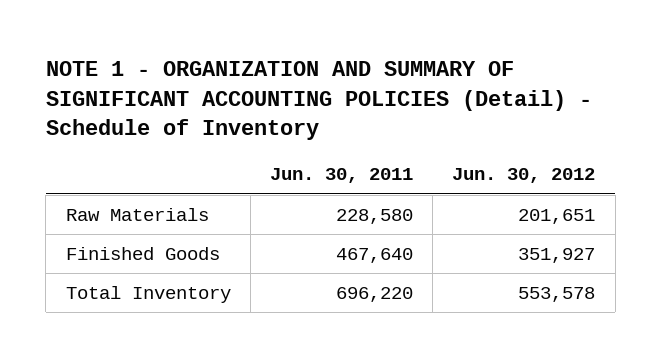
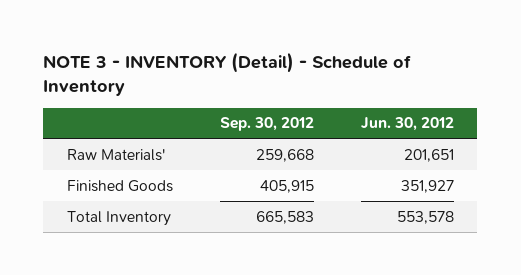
[45,60,592,141] NOTE 1 - ORGANIZATION AND SUMMARY OF SIGNIFICANT ACCOUNTING POLICIES (Detail) - Schedule of Inventory -> [43,51,412,96] NOTE 3 - INVENTORY (Detail) - Schedule of Inventory
[269,168,413,184] Jun. 30, 2011 -> none
none -> [219,117,314,132] Sep. 30, 2012
[65,207,209,221] Raw Materials -> [66,148,165,161] Raw Materials'

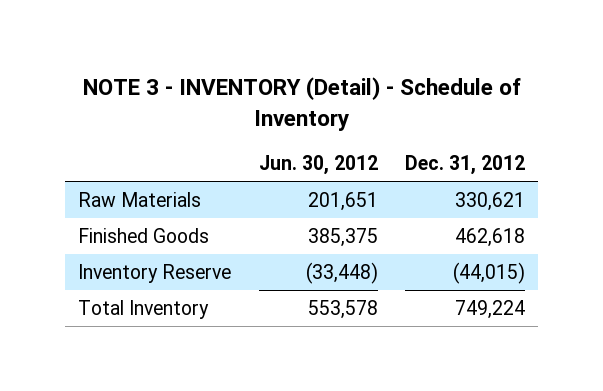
[219,117,314,132] Sep. 30, 2012 -> none
none -> [404,155,525,176] Dec. 31, 2012
[66,148,165,161] Raw Materials' -> [78,191,202,207] Raw Materials
[400,179,454,193] 351,927 -> [307,227,378,247] 385,375
none -> [78,263,232,283] Inventory Reserve

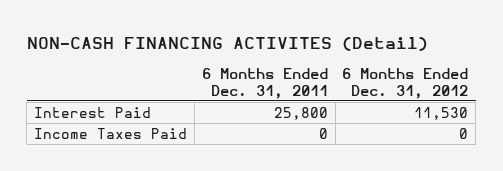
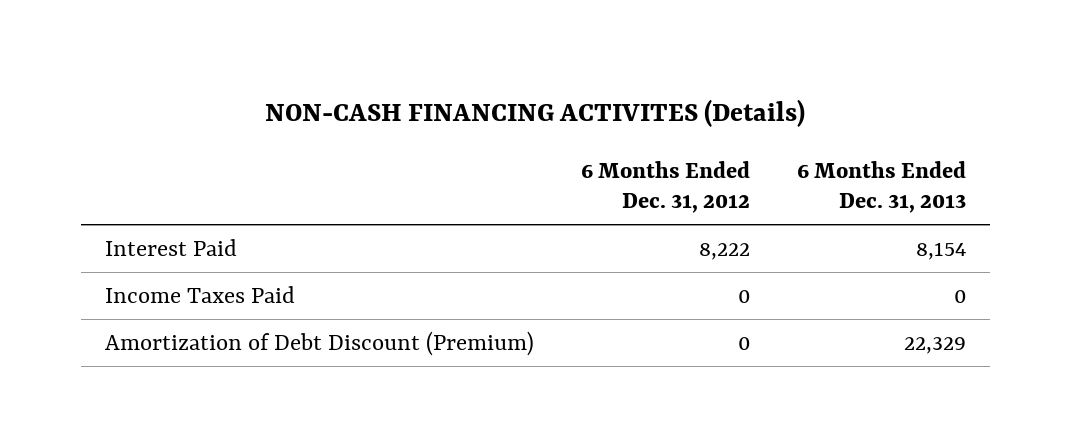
[26,36,428,51] NON-CASH FINANCING ACTIVITES (Detail) -> [265,99,806,128] NON-CASH FINANCING ACTIVITES (Details)
[201,67,328,99] 6 Months Ended Dec. 31, 2011 -> none
none -> [797,160,967,213] 6 Months Ended Dec. 31, 2013
[414,106,469,120] 11,530 -> [698,243,750,261] 8,222
none -> [104,331,534,357] Amortization of Debt Discount (Premium)

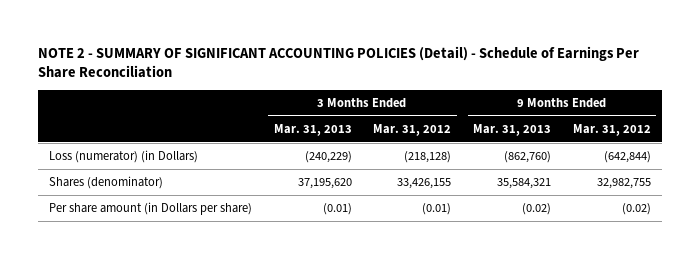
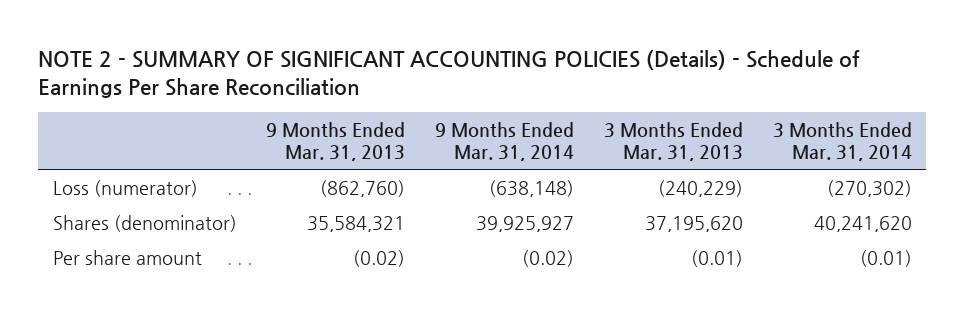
[38,45,640,79] NOTE 2 - SUMMARY OF SIGNIFICANT ACCOUNTING POLICIES (Detail) - Schedule of Earnings Per Share Reconciliation -> [37,49,860,98] NOTE 2 - SUMMARY OF SIGNIFICANT ACCOUNTING POLICIES (Details) - Schedule of Earnings Per Share Reconciliation
[373,123,452,136] Mar. 31, 2012 -> none
[572,123,651,136] Mar. 31, 2012 -> none
none -> [435,121,575,162] 9 Months Ended Mar. 31, 2014
none -> [772,121,912,162] 3 Months Ended Mar. 31, 2014
[48,150,198,164] Loss (numerator) (in Dollars) -> [52,179,198,197] Loss (numerator)
[48,202,252,216] Per share amount (in Dollars per share) -> [52,249,202,265] Per share amount

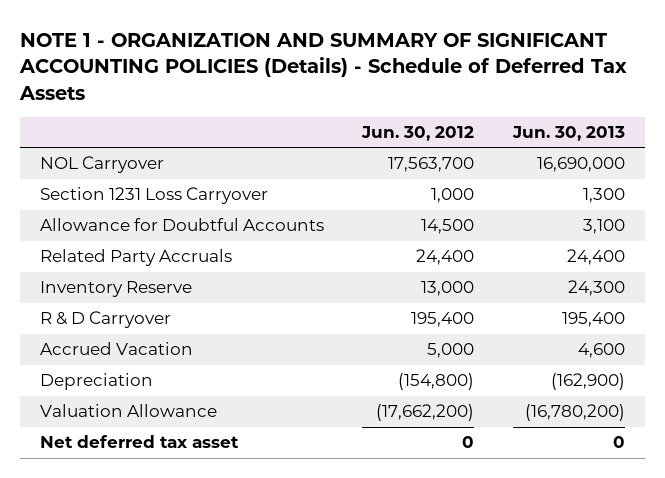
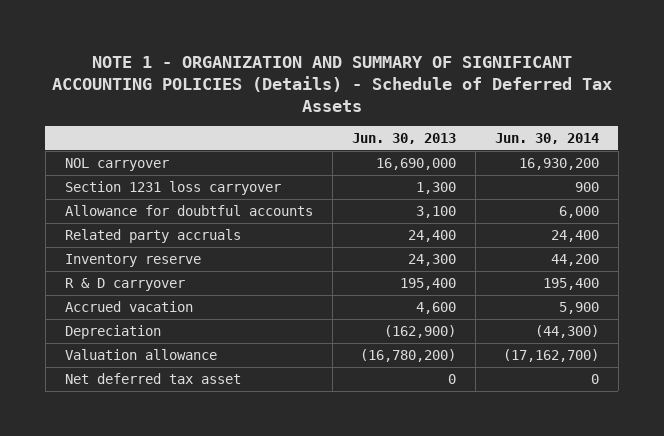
[361,126,475,142] Jun. 30, 2012 -> none
none -> [494,132,599,144] Jun. 30, 2014
[39,156,164,174] NOL Carryover -> [64,158,169,172] NOL carryover
[39,187,268,205] Section 1231 Loss Carryover -> [64,181,281,196] Section 1231 loss carryover
[39,218,324,232] Allowance for Doubtful Accounts -> [64,205,313,217] Allowance for doubtful accounts
[39,249,232,267] Related Party Accruals -> [64,229,241,244] Related party accruals
[39,281,192,298] Inventory Reserve -> [64,254,201,268] Inventory reserve
[39,311,171,329] R & D Carryover -> [64,278,185,292] R & D carryover
[39,342,193,356] Accrued Vacation -> [64,301,193,313] Accrued vacation
[39,404,217,418] Valuation Allowance -> [64,349,217,361] Valuation allowance

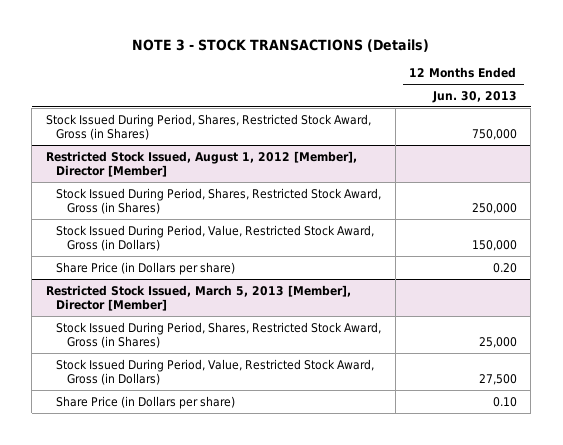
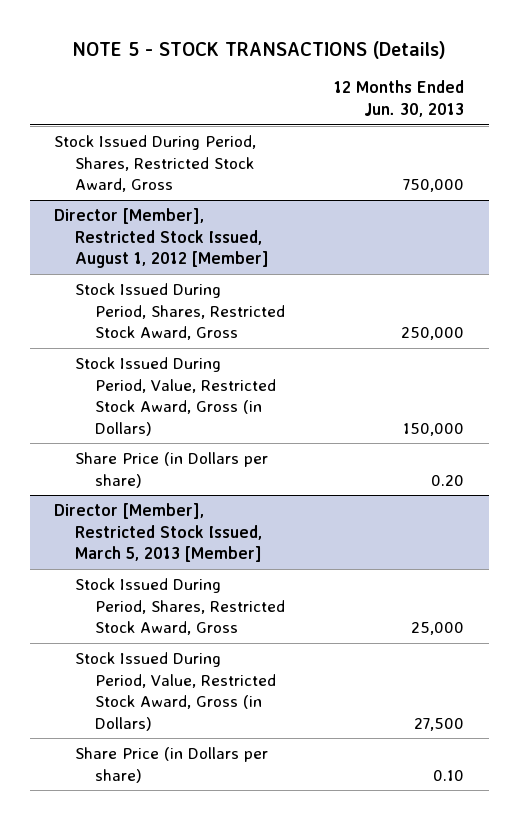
[132,38,430,52] NOTE 3 - STOCK TRANSACTIONS (Details) -> [72,40,447,59] NOTE 5 - STOCK TRANSACTIONS (Details)
[46,113,372,140] Stock Issued During Period, Shares, Restricted Stock Award, Gross (in Shares) -> [54,134,257,193] Stock Issued During Period, Shares, Restricted Stock Award, Gross
[46,150,358,177] Restricted Stock Issued, August 1, 2012 [Member], Director [Member] -> [54,207,269,269] Director [Member], Restricted Stock Issued, August 1, 2012 [Member]
[56,187,382,214] Stock Issued During Period, Shares, Restricted Stock Award, Gross (in Shares) -> [74,282,285,341] Stock Issued During Period, Shares, Restricted Stock Award, Gross
[46,284,352,311] Restricted Stock Issued, March 5, 2013 [Member], Director [Member] -> [54,502,262,563] Director [Member], Restricted Stock Issued, March 5, 2013 [Member]
[56,321,382,348] Stock Issued During Period, Shares, Restricted Stock Award, Gross (in Shares) -> [74,577,285,636] Stock Issued During Period, Shares, Restricted Stock Award, Gross

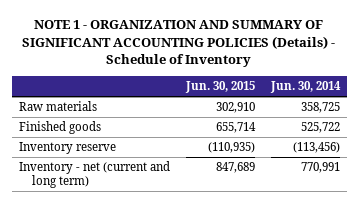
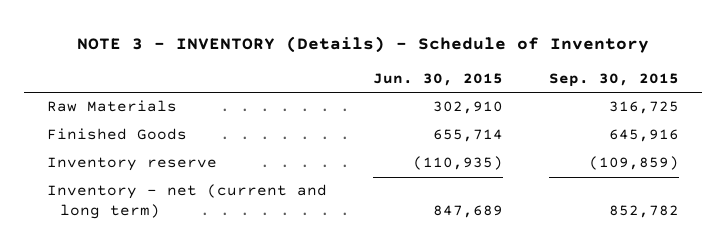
[22,20,336,68] NOTE 1 - ORGANIZATION AND SUMMARY OF SIGNIFICANT ACCOUNTING POLICIES (Details) - Schedule of Inventory -> [77,36,650,54] NOTE 3 - INVENTORY (Details) - Schedule of Inventory
[269,81,341,94] Jun. 30, 2014 -> none
none -> [549,73,680,88] Sep. 30, 2015
[19,101,98,112] Raw materials -> [47,100,178,113] Raw Materials
[19,121,102,135] Finished goods -> [47,128,188,141] Finished Goods

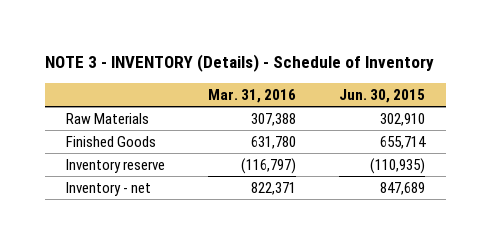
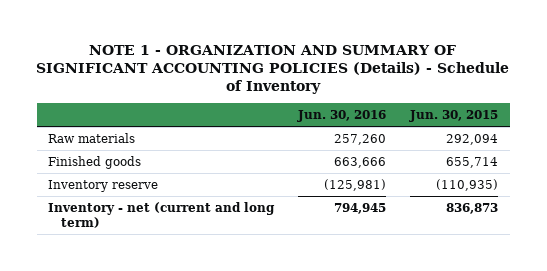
[44,53,434,72] NOTE 3 - INVENTORY (Details) - Schedule of Inventory -> [36,44,510,95] NOTE 1 - ORGANIZATION AND SUMMARY OF SIGNIFICANT ACCOUNTING POLICIES (Details) - Schedule of Inventory
[208,88,297,103] Mar. 31, 2016 -> none
none -> [297,110,387,123] Jun. 30, 2016
[66,112,150,124] Raw Materials -> [48,132,136,143] Raw materials
[379,112,425,126] 302,910 -> [446,133,499,145] 292,094
[66,135,157,147] Finished Goods -> [48,155,142,169] Finished goods
[66,181,152,196] Inventory - net -> none
none -> [48,201,276,228] Inventory - net (current and long term)

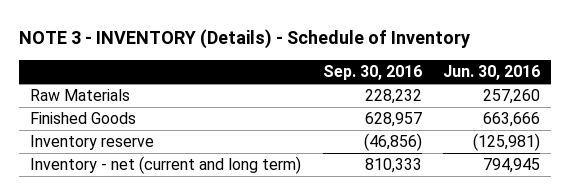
[36,44,510,95] NOTE 1 - ORGANIZATION AND SUMMARY OF SIGNIFICANT ACCOUNTING POLICIES (Details) - Schedule of Inventory -> [19,28,471,49] NOTE 3 - INVENTORY (Details) - Schedule of Inventory
[409,110,499,123] Jun. 30, 2015 -> none
none -> [322,65,422,81] Sep. 30, 2016
[48,132,136,143] Raw materials -> [30,89,131,102] Raw Materials
[48,155,142,169] Finished goods -> [30,112,137,125] Finished Goods

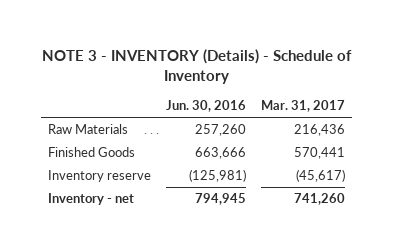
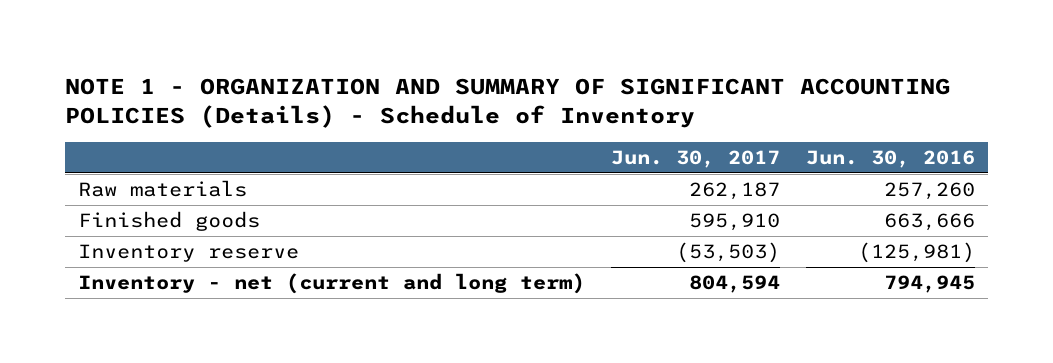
[41,49,352,84] NOTE 3 - INVENTORY (Details) - Schedule of Inventory -> [64,77,950,128] NOTE 1 - ORGANIZATION AND SUMMARY OF SIGNIFICANT ACCOUNTING POLICIES (Details) - Schedule of Inventory
[260,100,345,113] Mar. 31, 2017 -> none
none -> [610,149,780,168] Jun. 30, 2017
[48,124,129,135] Raw Materials -> [77,180,247,198] Raw materials
[48,147,136,158] Finished Goods -> [77,211,260,232] Finished goods
[48,193,135,206] Inventory - net -> [77,273,585,295] Inventory - net (current and long term)

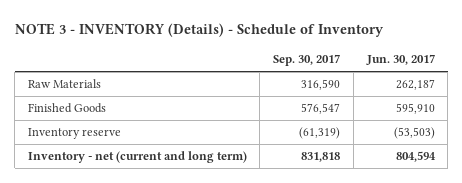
[64,77,950,128] NOTE 1 - ORGANIZATION AND SUMMARY OF SIGNIFICANT ACCOUNTING POLICIES (Details) - Schedule of Inventory -> [14,23,384,38] NOTE 3 - INVENTORY (Details) - Schedule of Inventory
[805,149,975,168] Jun. 30, 2016 -> none
none -> [273,54,341,67] Sep. 30, 2017
[77,180,247,198] Raw materials -> [27,79,101,89] Raw Materials
[77,211,260,232] Finished goods -> [27,103,106,114] Finished Goods

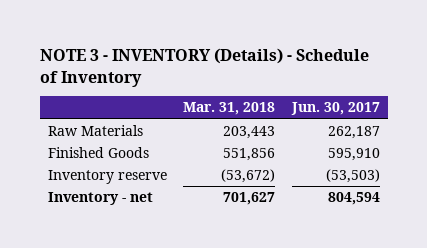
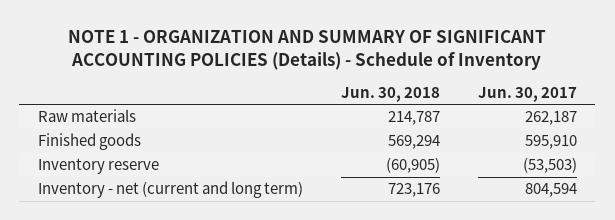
[39,48,369,87] NOTE 3 - INVENTORY (Details) - Schedule of Inventory -> [68,29,547,70] NOTE 1 - ORGANIZATION AND SUMMARY OF SIGNIFICANT ACCOUNTING POLICIES (Details) - Schedule of Inventory
[183,102,276,116] Mar. 31, 2018 -> none
none -> [340,87,440,103] Jun. 30, 2018
[47,125,143,137] Raw Materials -> [38,109,137,123] Raw materials
[47,147,149,159] Finished Goods -> [38,133,142,151] Finished goods
[47,192,153,206] Inventory - net -> [38,181,304,199] Inventory - net (current and long term)

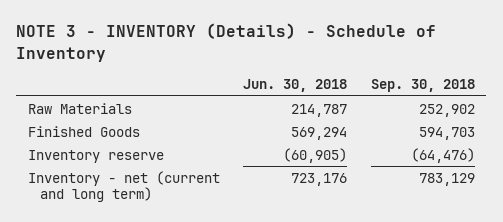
[68,29,547,70] NOTE 1 - ORGANIZATION AND SUMMARY OF SIGNIFICANT ACCOUNTING POLICIES (Details) - Schedule of Inventory -> [16,23,437,62] NOTE 3 - INVENTORY (Details) - Schedule of Inventory
[477,87,577,103] Jun. 30, 2017 -> none
none -> [370,78,475,92] Sep. 30, 2018
[38,109,137,123] Raw materials -> [27,102,132,114] Raw Materials
[38,133,142,151] Finished goods -> [27,125,140,137] Finished Goods

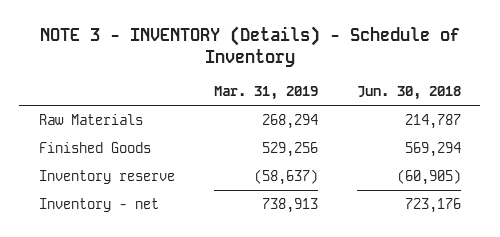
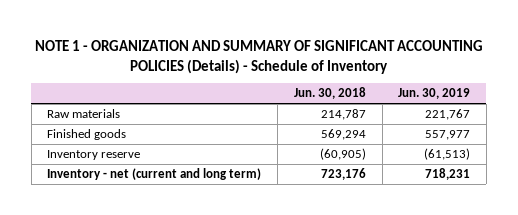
[39,26,460,68] NOTE 3 - INVENTORY (Details) - Schedule of Inventory -> [34,39,483,74] NOTE 1 - ORGANIZATION AND SUMMARY OF SIGNIFICANT ACCOUNTING POLICIES (Details) - Schedule of Inventory
[213,86,318,101] Mar. 31, 2019 -> none
none -> [398,88,471,100] Jun. 30, 2019
[38,113,143,125] Raw Materials -> [47,109,121,119] Raw materials
[38,141,151,153] Finished Goods -> [47,129,127,141] Finished goods
[38,197,159,212] Inventory - net -> [47,168,262,181] Inventory - net (current and long term)

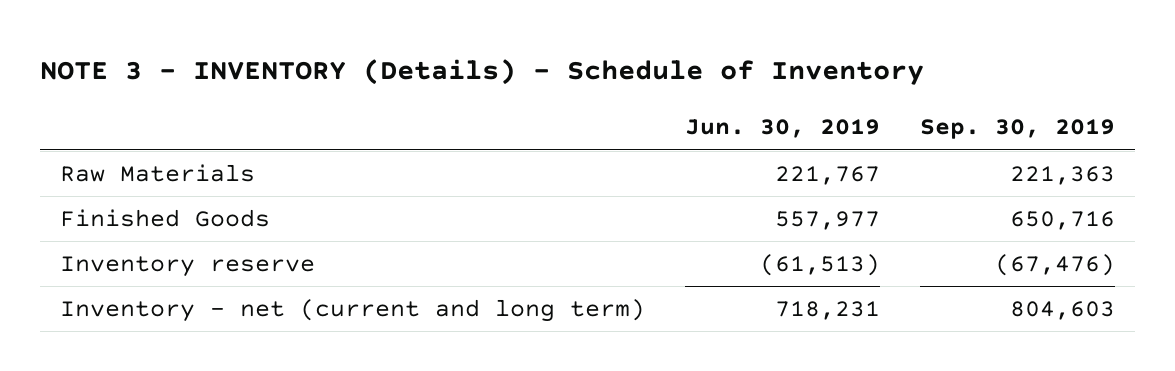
[34,39,483,74] NOTE 1 - ORGANIZATION AND SUMMARY OF SIGNIFICANT ACCOUNTING POLICIES (Details) - Schedule of Inventory -> [40,59,925,86] NOTE 3 - INVENTORY (Details) - Schedule of Inventory
[293,87,366,100] Jun. 30, 2018 -> none
none -> [919,119,1115,140] Sep. 30, 2019
[47,109,121,119] Raw materials -> [60,164,256,183] Raw Materials
[47,129,127,141] Finished goods -> [60,209,271,228] Finished Goods

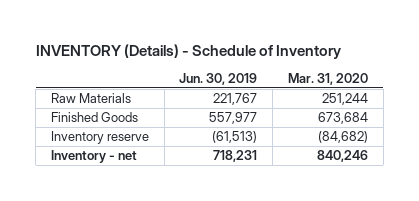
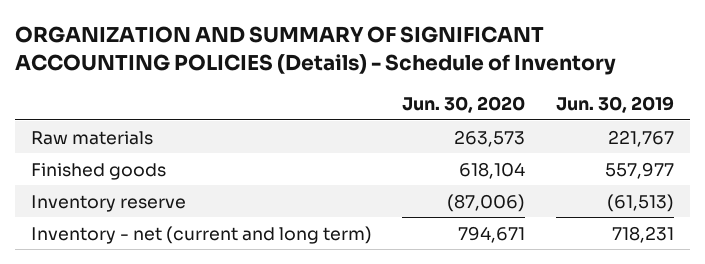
[35,44,341,60] INVENTORY (Details) - Schedule of Inventory -> [15,26,617,75] ORGANIZATION AND SUMMARY OF SIGNIFICANT ACCOUNTING POLICIES (Details) - Schedule of Inventory
[287,73,368,86] Mar. 31, 2020 -> none
none -> [402,95,526,113] Jun. 30, 2020
[50,93,131,104] Raw Materials -> [30,130,153,145] Raw materials
[50,112,138,123] Finished Goods -> [30,162,166,180] Finished goods
[50,150,137,164] Inventory - net -> [30,225,372,244] Inventory - net (current and long term)

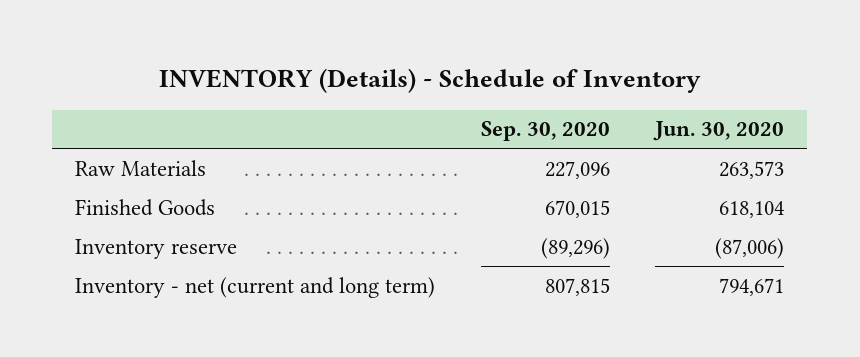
[15,26,617,75] ORGANIZATION AND SUMMARY OF SIGNIFICANT ACCOUNTING POLICIES (Details) - Schedule of Inventory -> [158,68,701,94] INVENTORY (Details) - Schedule of Inventory
[556,95,675,113] Jun. 30, 2019 -> none
none -> [480,121,610,142] Sep. 30, 2020
[30,130,153,145] Raw materials -> [75,159,207,176] Raw Materials
[30,162,166,180] Finished goods -> [75,198,216,216] Finished Goods

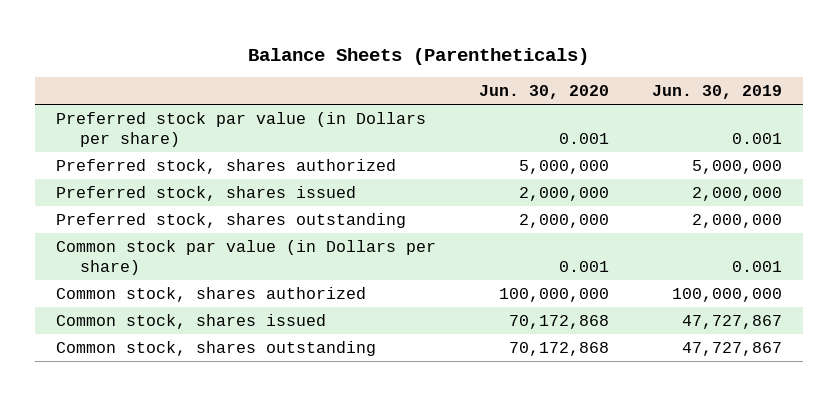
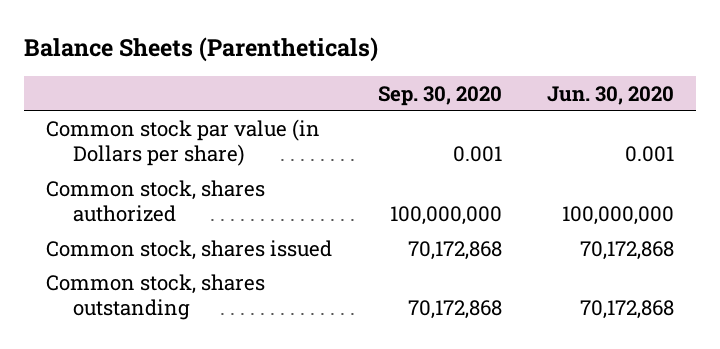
[651,85,782,100] Jun. 30, 2019 -> none
none -> [377,85,502,106] Sep. 30, 2020
[56,112,427,147] Preferred stock par value (in Dollars per share) -> none
[56,159,397,175] Preferred stock, shares authorized -> none
[56,186,357,202] Preferred stock, shares issued -> none
[56,213,407,229] Preferred stock, shares outstanding -> none

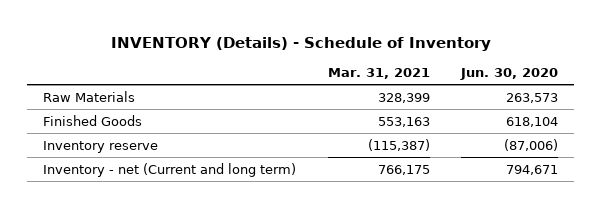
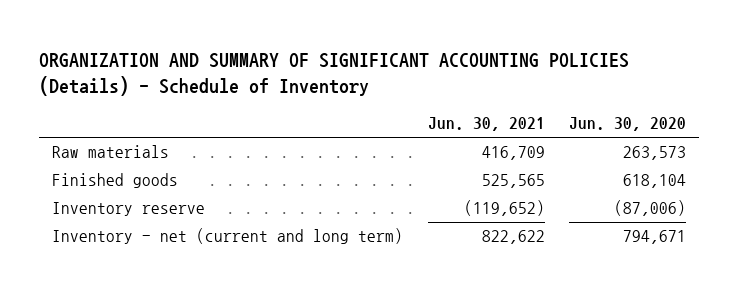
[110,36,491,51] INVENTORY (Details) - Schedule of Inventory -> [39,52,630,96] ORGANIZATION AND SUMMARY OF SIGNIFICANT ACCOUNTING POLICIES (Details) - Schedule of Inventory
[327,68,430,80] Mar. 31, 2021 -> none
none -> [427,117,545,132] Jun. 30, 2021
[43,90,136,102] Raw Materials -> [51,145,169,159] Raw materials
[43,114,143,126] Finished Goods -> [51,173,178,189] Finished goods
[43,162,297,177] Inventory - net (Current and long term) -> [51,228,403,245] Inventory - net (current and long term)

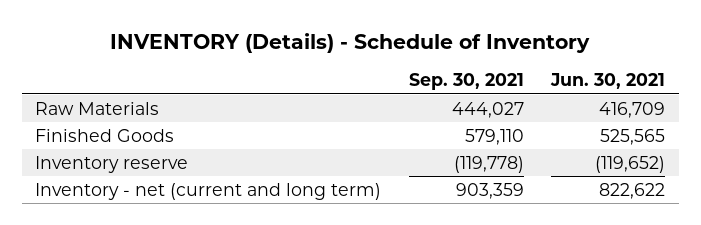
[39,52,630,96] ORGANIZATION AND SUMMARY OF SIGNIFICANT ACCOUNTING POLICIES (Details) - Schedule of Inventory -> [110,33,591,54] INVENTORY (Details) - Schedule of Inventory
[569,117,687,132] Jun. 30, 2020 -> none
none -> [408,73,524,91] Sep. 30, 2021
[51,145,169,159] Raw materials -> [35,101,160,115] Raw Materials
[51,173,178,189] Finished goods -> [35,128,175,142] Finished Goods

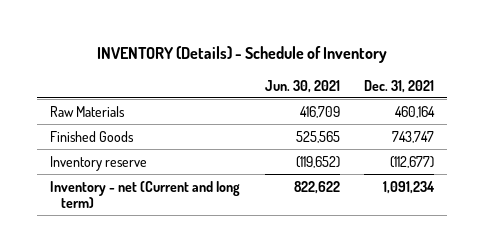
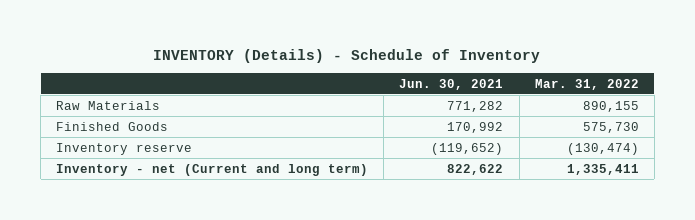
[364,79,435,93] Dec. 31, 2021 -> none
none -> [534,78,639,90] Mar. 31, 2022
[299,105,340,118] 416,709 -> [447,100,504,112] 771,282
[295,130,340,143] 525,565 -> [447,121,504,133] 170,992

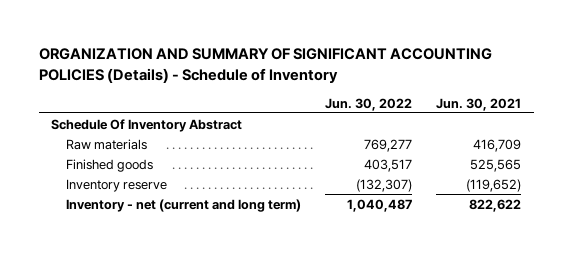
[153,49,541,64] INVENTORY (Details) - Schedule of Inventory -> [39,48,493,83] ORGANIZATION AND SUMMARY OF SIGNIFICANT ACCOUNTING POLICIES (Details) - Schedule of Inventory
[534,78,639,90] Mar. 31, 2022 -> none
none -> [325,97,413,111] Jun. 30, 2022
none -> [51,118,243,132] Schedule Of Inventory Abstract
[56,100,161,110] Raw Materials -> [65,138,147,150] Raw materials
[447,100,504,112] 771,282 -> [473,138,522,152] 416,709
[56,121,169,131] Finished Goods -> [65,158,153,172] Finished goods
[447,121,504,133] 170,992 -> [470,158,522,172] 525,565
[56,163,369,176] Inventory - net (Current and long term) -> [65,198,301,212] Inventory - net (current and long term)

